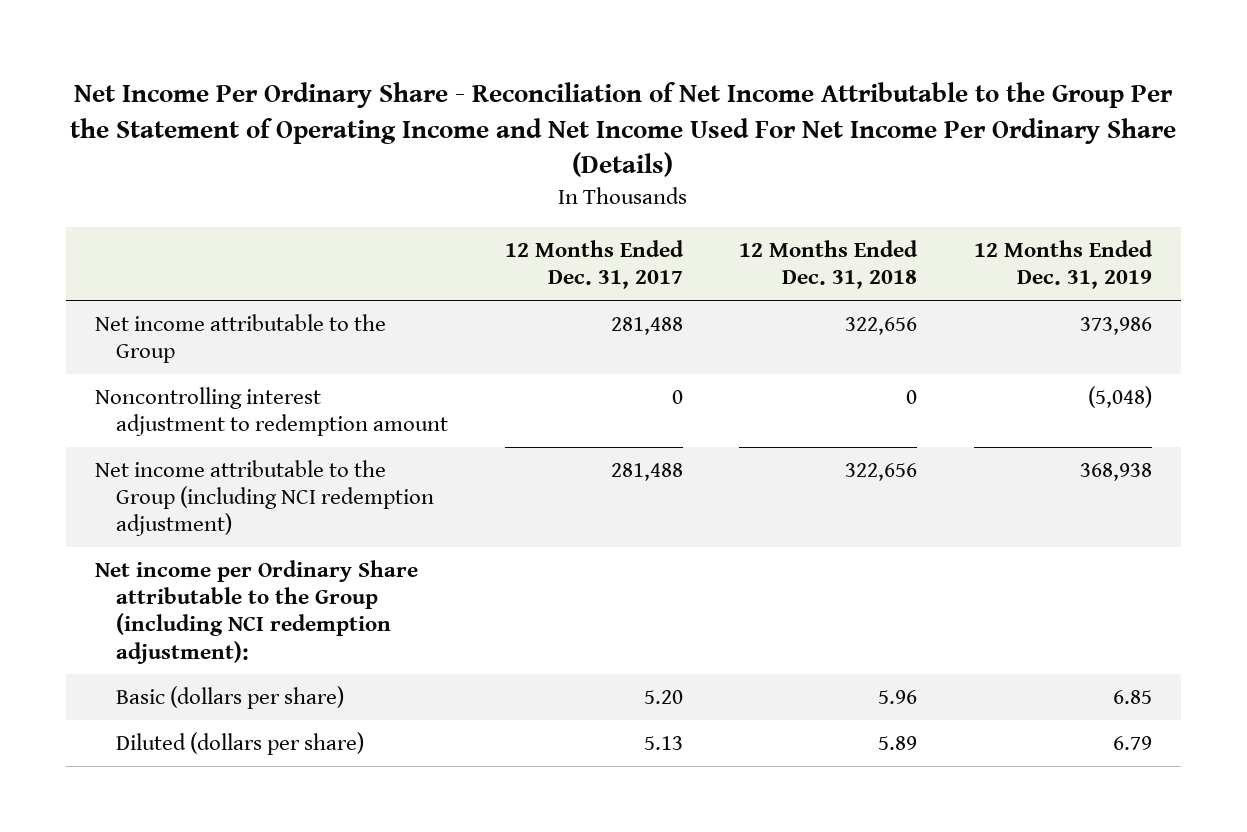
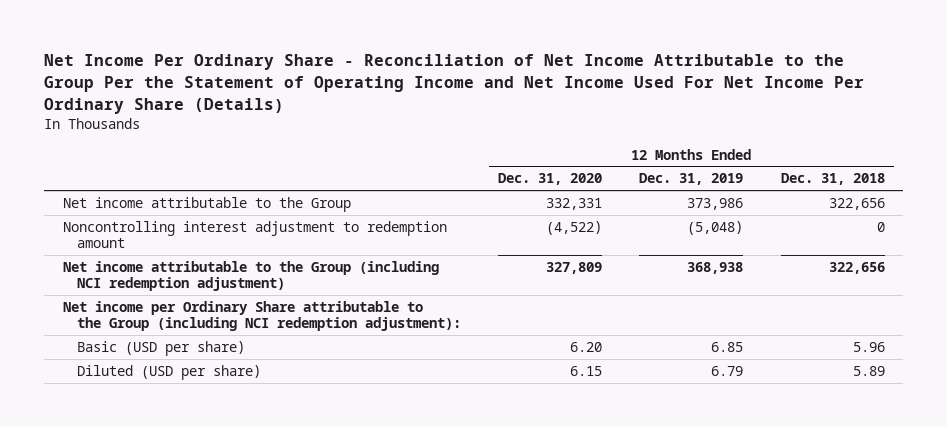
[504,240,684,290] 12 Months Ended Dec. 31, 2017 -> none
none -> [498,173,603,186] Dec. 31, 2020
[115,685,344,709] Basic (dollars per share) -> [77,340,246,356] Basic (USD per share)
[115,731,364,755] Diluted (dollars per share) -> [77,364,262,380] Diluted (USD per share)

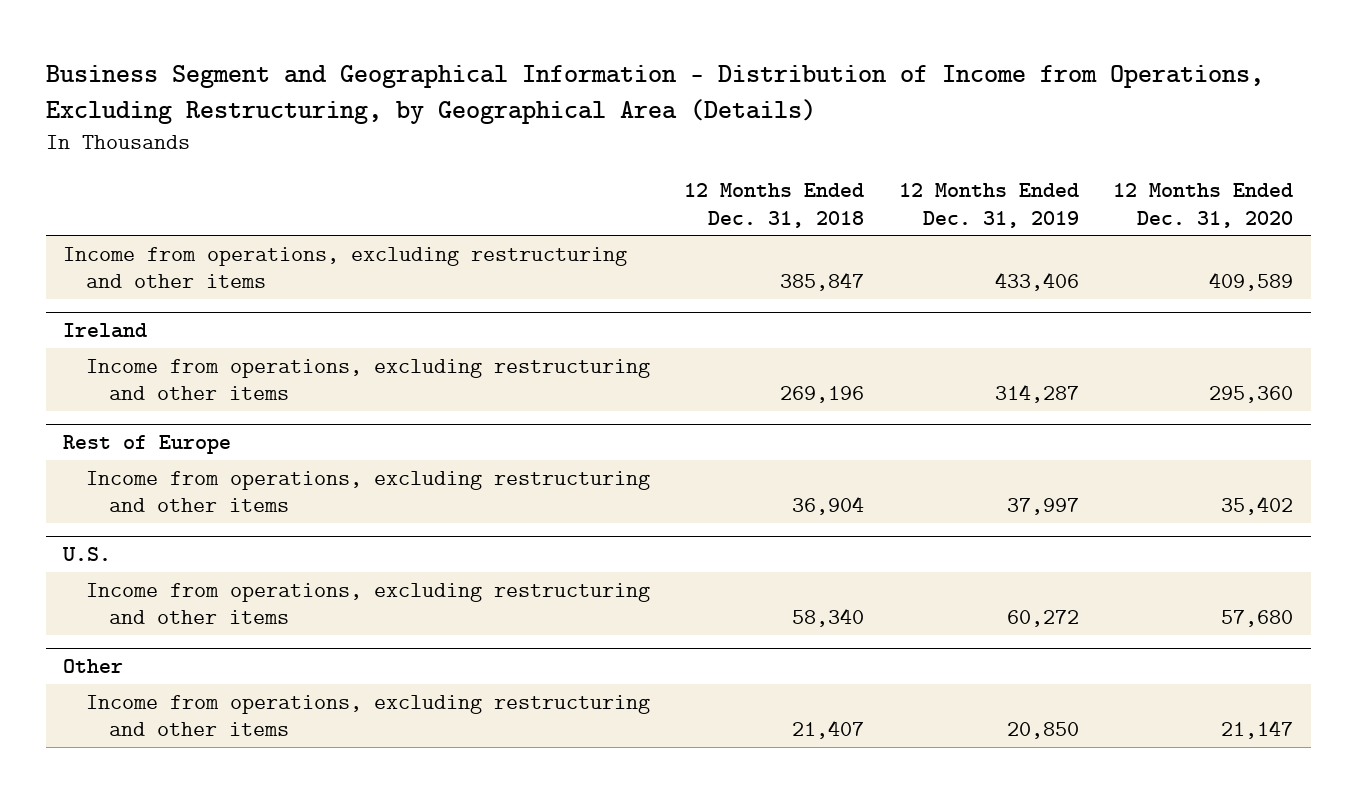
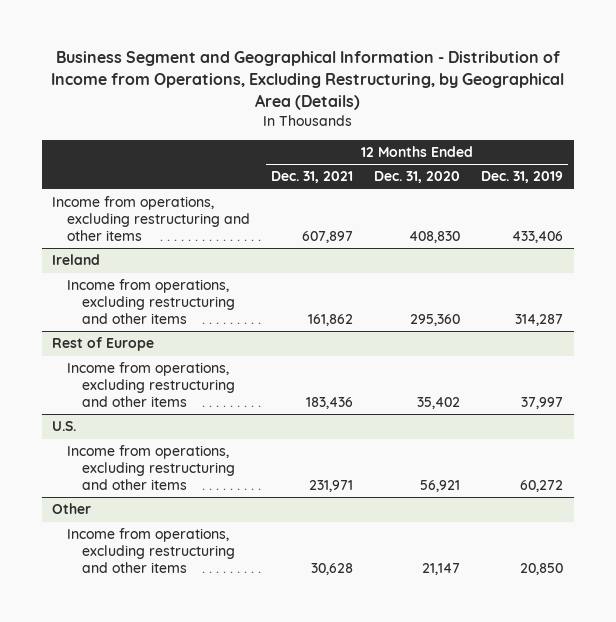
[684,183,865,228] 12 Months Ended Dec. 31, 2018 -> none
none -> [271,171,354,184] Dec. 31, 2021
[1209,272,1294,292] 409,589 -> [409,231,461,244] 408,830
[1221,610,1294,628] 57,680 -> [420,480,461,493] 56,921

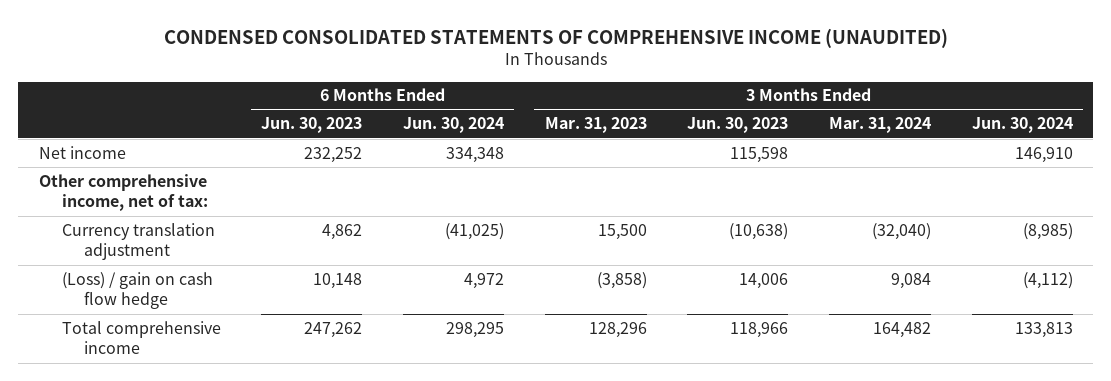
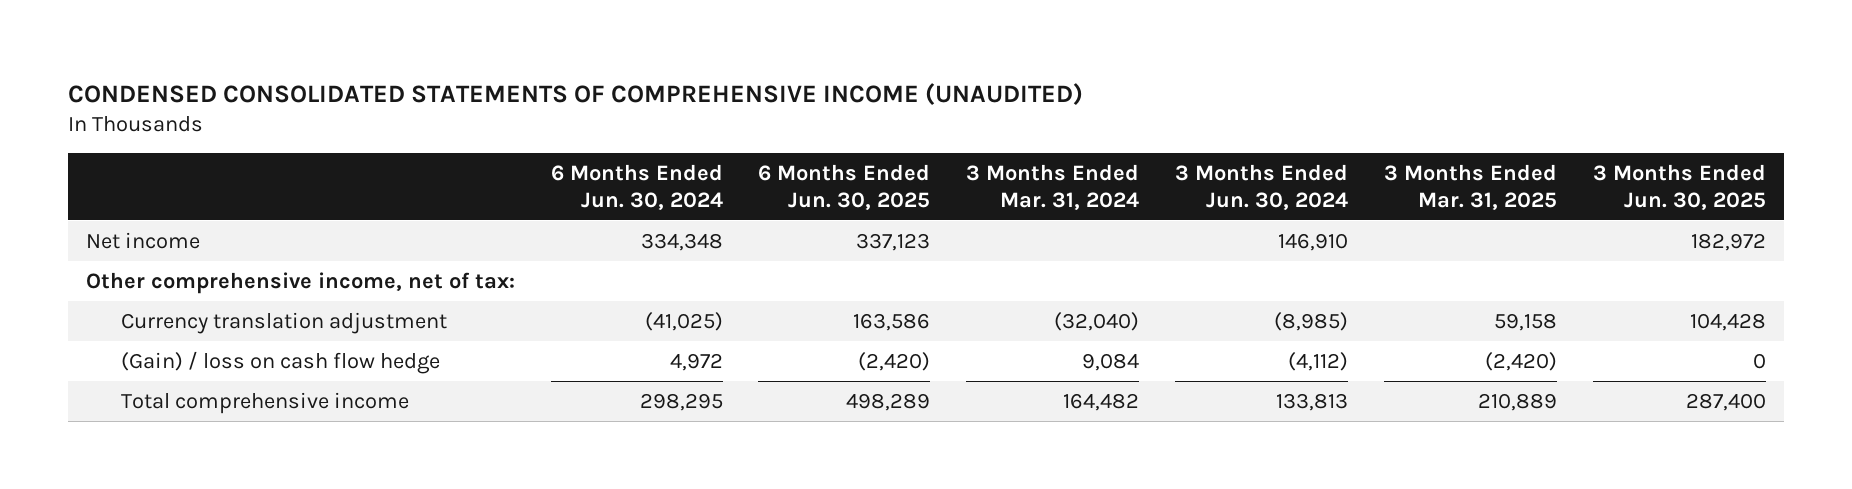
[261,117,363,134] Jun. 30, 2023 -> none
[544,117,647,134] Mar. 31, 2023 -> none
[687,117,789,134] Jun. 30, 2023 -> none
none -> [758,164,931,210] 6 Months Ended Jun. 30, 2025
none -> [1384,164,1558,210] 3 Months Ended Mar. 31, 2025
none -> [1592,164,1766,210] 3 Months Ended Jun. 30, 2025
[61,271,213,310] (Loss) / gain on cash flow hedge -> [120,350,440,374] (Gain) / loss on cash flow hedge

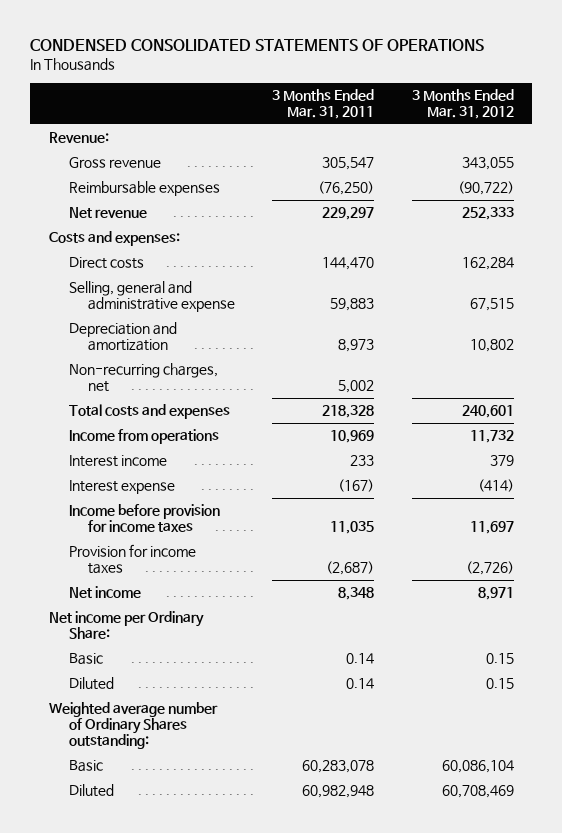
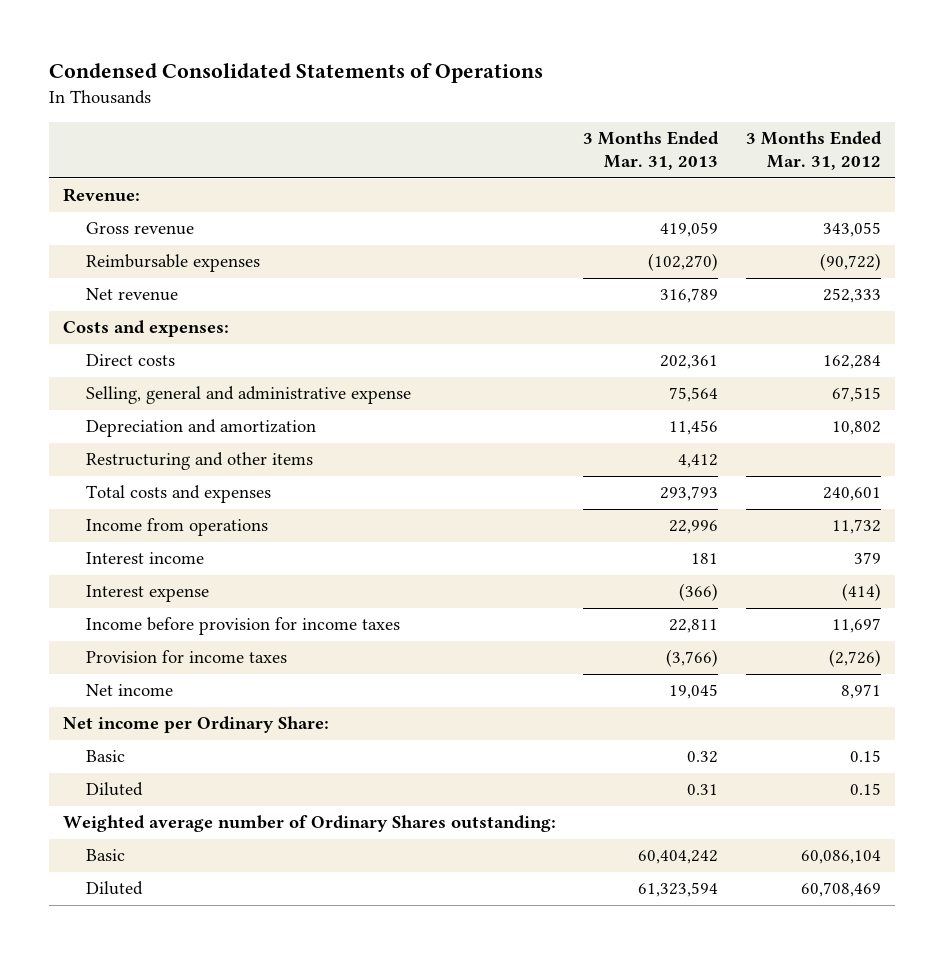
[30,39,485,52] CONDENSED CONSOLIDATED STATEMENTS OF OPERATIONS -> [49,62,544,83] Condensed Consolidated Statements of Operations
[272,89,375,120] 3 Months Ended Mar. 31, 2011 -> none
none -> [583,131,720,171] 3 Months Ended Mar. 31, 2013
[68,363,218,393] Non-recurring charges, net -> [86,452,314,471] Restructuring and other items

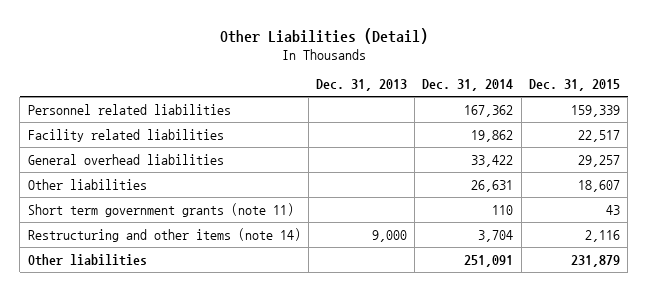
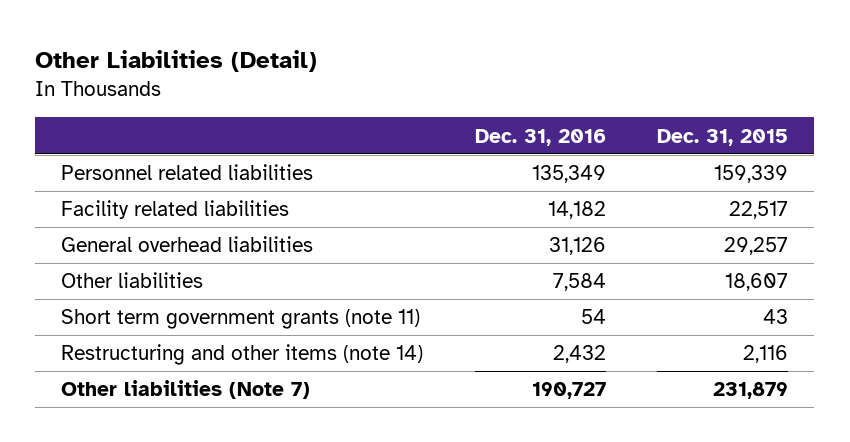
[316,79,408,92] Dec. 31, 2013 -> none
[422,79,514,92] Dec. 31, 2014 -> none
none -> [474,128,606,146] Dec. 31, 2016
[27,253,147,266] Other liabilities -> [61,380,311,400] Other liabilities (Note 7)

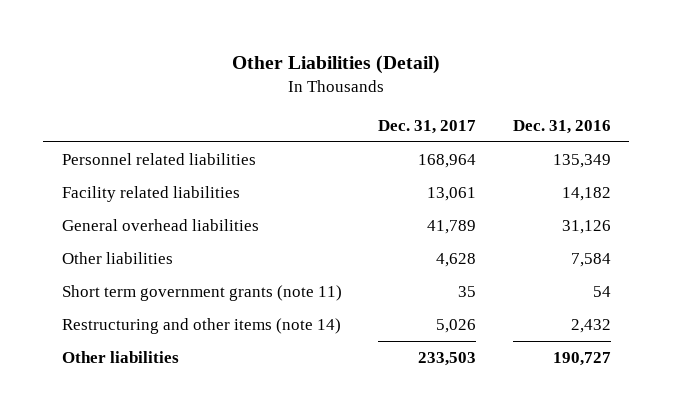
[657,128,789,146] Dec. 31, 2015 -> none
none -> [378,119,477,134] Dec. 31, 2017
[61,380,311,400] Other liabilities (Note 7) -> [61,350,179,363] Other liabilities

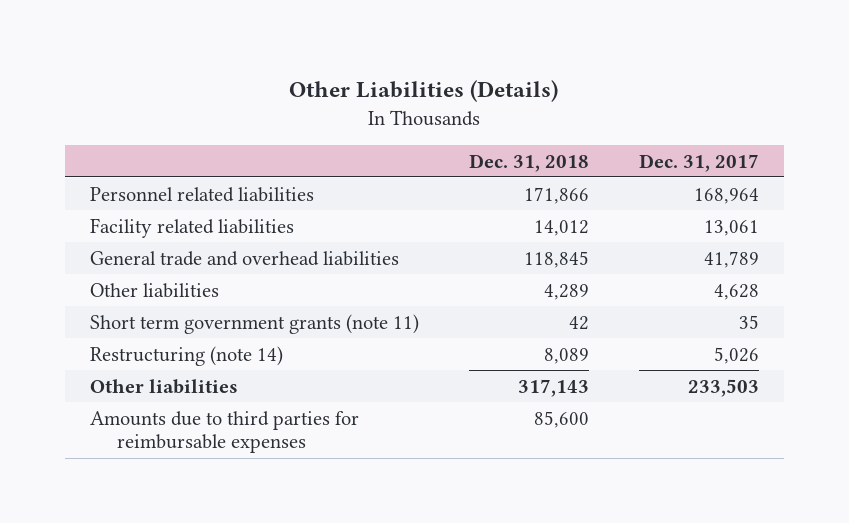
[232,55,441,75] Other Liabilities (Detail) -> [289,79,559,102] Other Liabilities (Details)
[512,119,611,134] Dec. 31, 2016 -> none
none -> [468,153,589,172] Dec. 31, 2018
[61,218,259,231] General overhead liabilities -> [90,250,400,266] General trade and overhead liabilities
[61,317,341,334] Restructuring and other items (note 14) -> [90,345,284,366] Restructuring (note 14)
none -> [90,410,360,454] Amounts due to third parties for reimbursable expenses

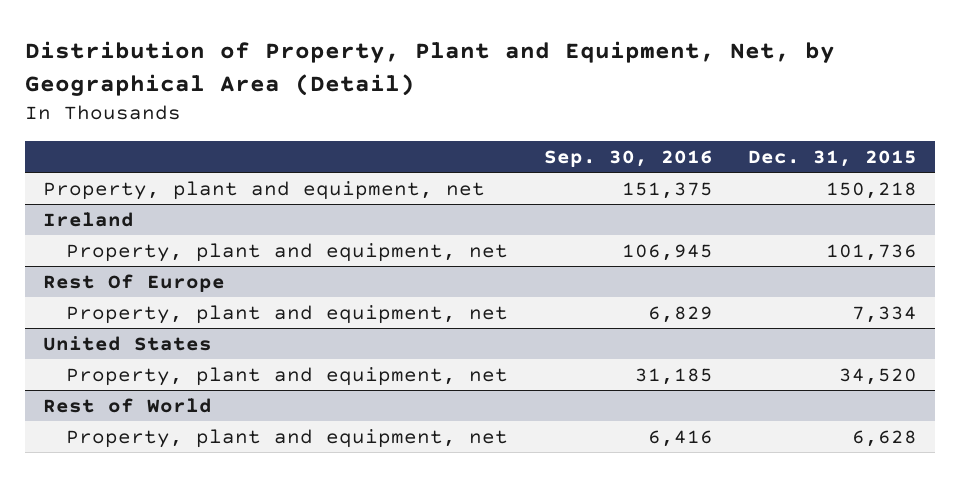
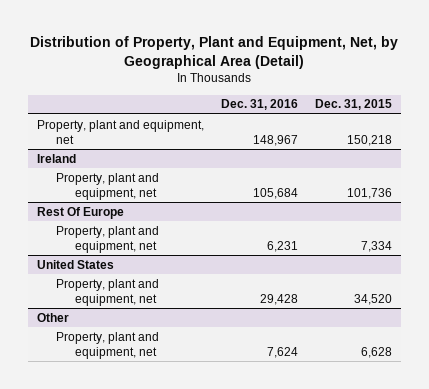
[543,149,713,167] Sep. 30, 2016 -> none
none -> [220,99,298,111] Dec. 31, 2016
[42,397,212,413] Rest of World -> [36,312,69,322] Other

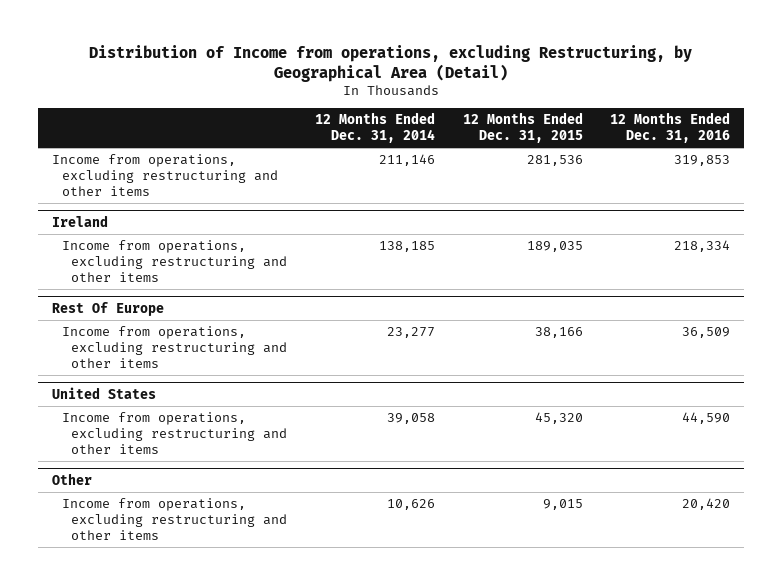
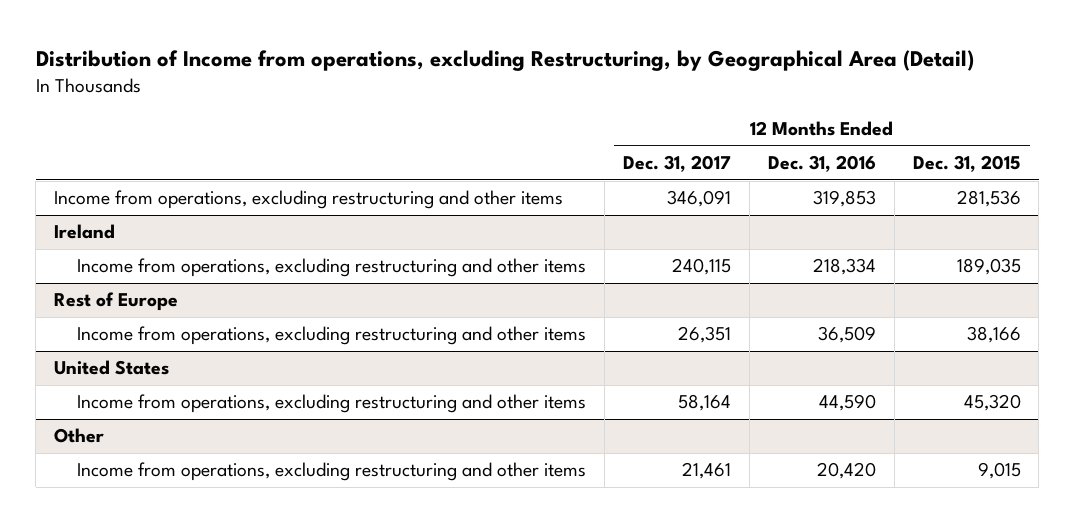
[315,112,436,144] 12 Months Ended Dec. 31, 2014 -> none
none -> [623,155,732,173] Dec. 31, 2017
[51,302,164,317] Rest Of Europe -> [53,292,178,312] Rest of Europe

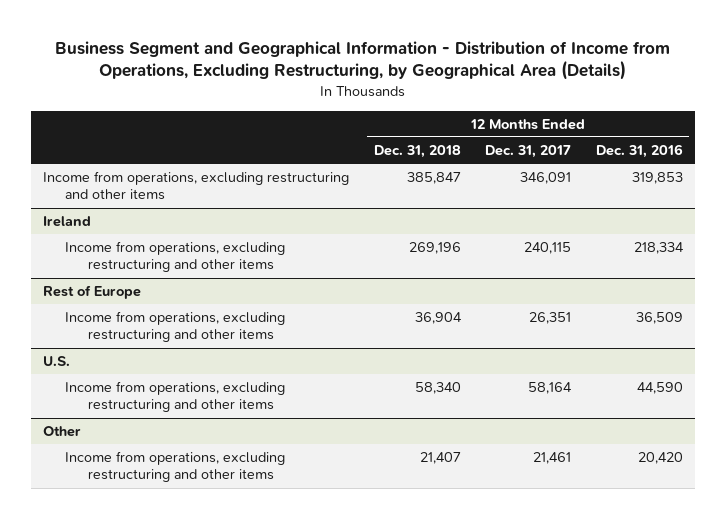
[35,49,974,71] Distribution of Income from operations, excluding Restructuring, by Geographical Area (Detail) -> [54,40,670,81] Business Segment and Geographical Information - Distribution of Income from Operations, Excluding Restructuring, by Geographical Area (Details)
[912,155,1021,173] Dec. 31, 2015 -> none
none -> [373,145,461,159] Dec. 31, 2018
[53,360,169,376] United States -> [43,356,71,367] U.S.

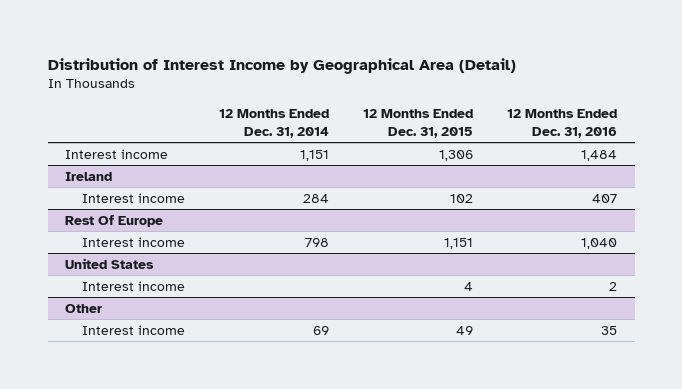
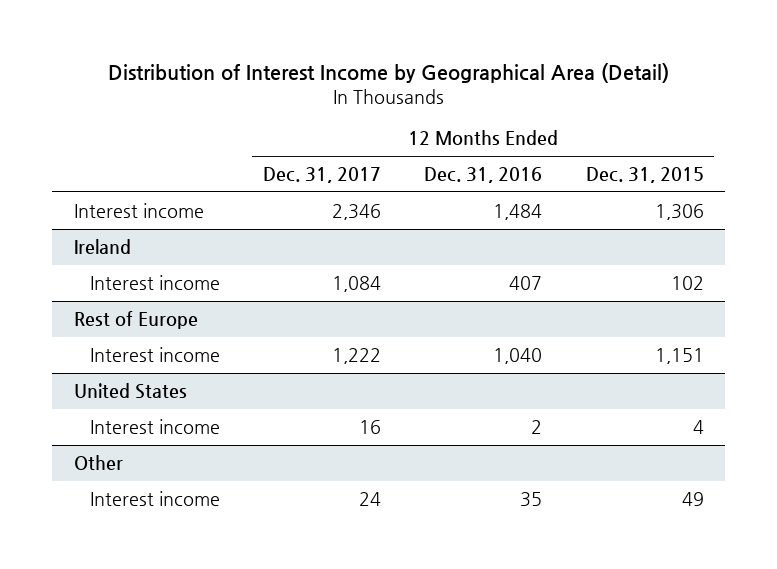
[219,109,330,138] 12 Months Ended Dec. 31, 2014 -> none
none -> [262,167,381,184] Dec. 31, 2017
[64,214,163,227] Rest Of Europe -> [73,311,198,330] Rest of Europe

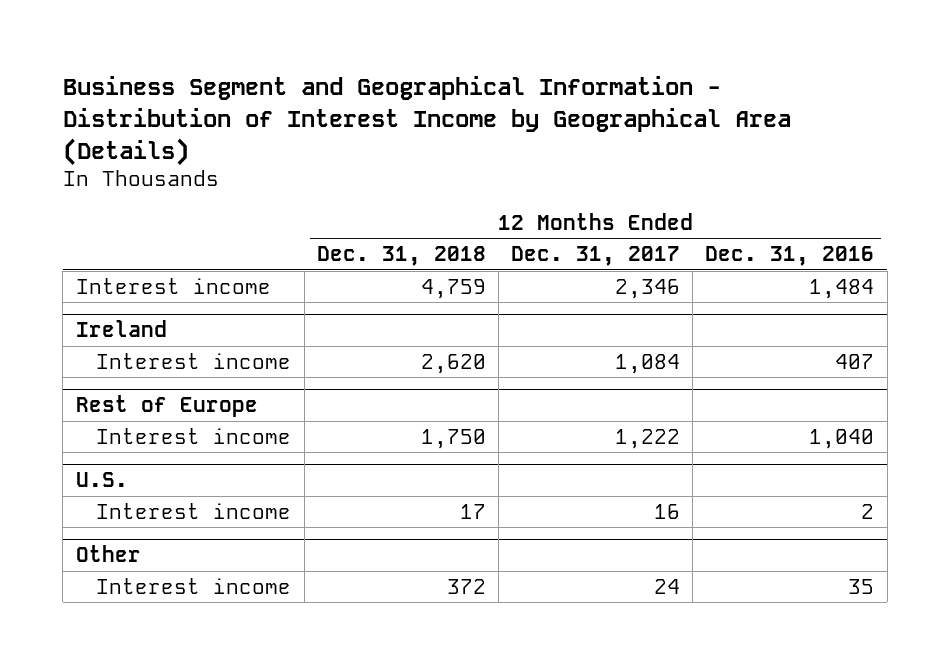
[107,63,669,84] Distribution of Interest Income by Geographical Area (Detail) -> [62,75,791,166] Business Segment and Geographical Information - Distribution of Interest Income by Geographical Area (Details)
[585,167,704,184] Dec. 31, 2015 -> none
none -> [316,246,486,267] Dec. 31, 2018
[73,383,187,400] United States -> [75,472,128,488] U.S.

